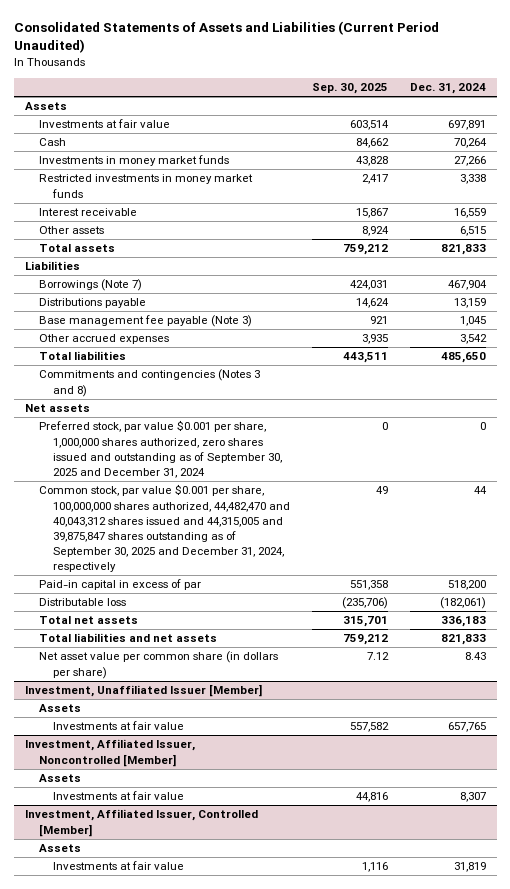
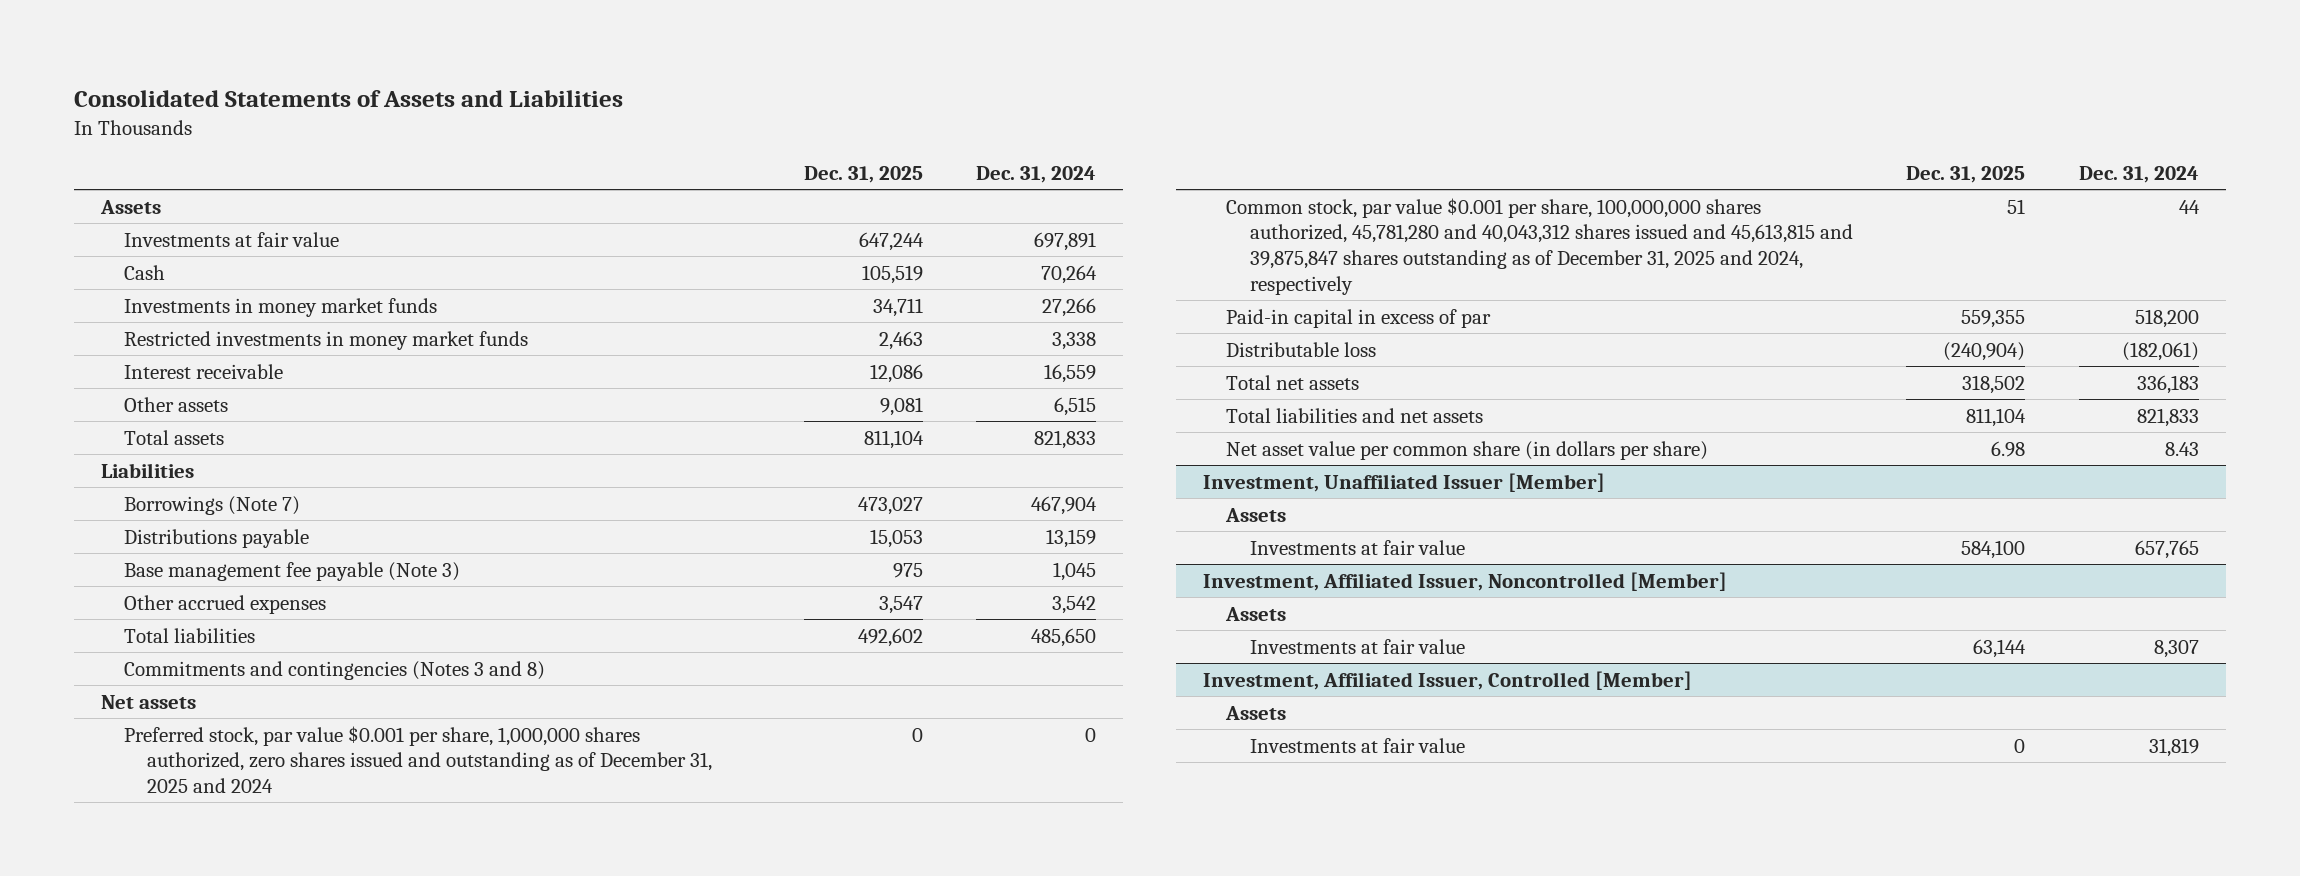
[13,21,439,54] Consolidated Statements of Assets and Liabilities (Current Period Unaudited) -> [73,89,623,107] Consolidated Statements of Assets and Liabilities
[311,83,388,95] Sep. 30, 2025 -> none
none -> [803,166,923,184] Dec. 31, 2025
[38,420,282,478] Preferred stock, par value $0.001 per share, 1,000,000 shares authorized, zero shares issued and outstanding as of September 30, 2025 and December 31, 2024 -> [123,725,712,794] Preferred stock, par value $0.001 per share, 1,000,000 shares authorized, zero shares issued and outstanding as of December 31, 2025 and 2024
[38,484,290,572] Common stock, par value $0.001 per share, 100,000,000 shares authorized, 44,482,470 and 40,043,312 shares issued and 44,315,005 and 39,875,847 shares outstanding as of September 30, 2025 and December 31, 2024, respectively -> [1226,197,1853,296] Common stock, par value $0.001 per share, 100,000,000 shares authorized, 45,781,280 and 40,043,312 shares issued and 45,613,815 and 39,875,847 shares outstanding as of December 31, 2025 and 2024, respectively

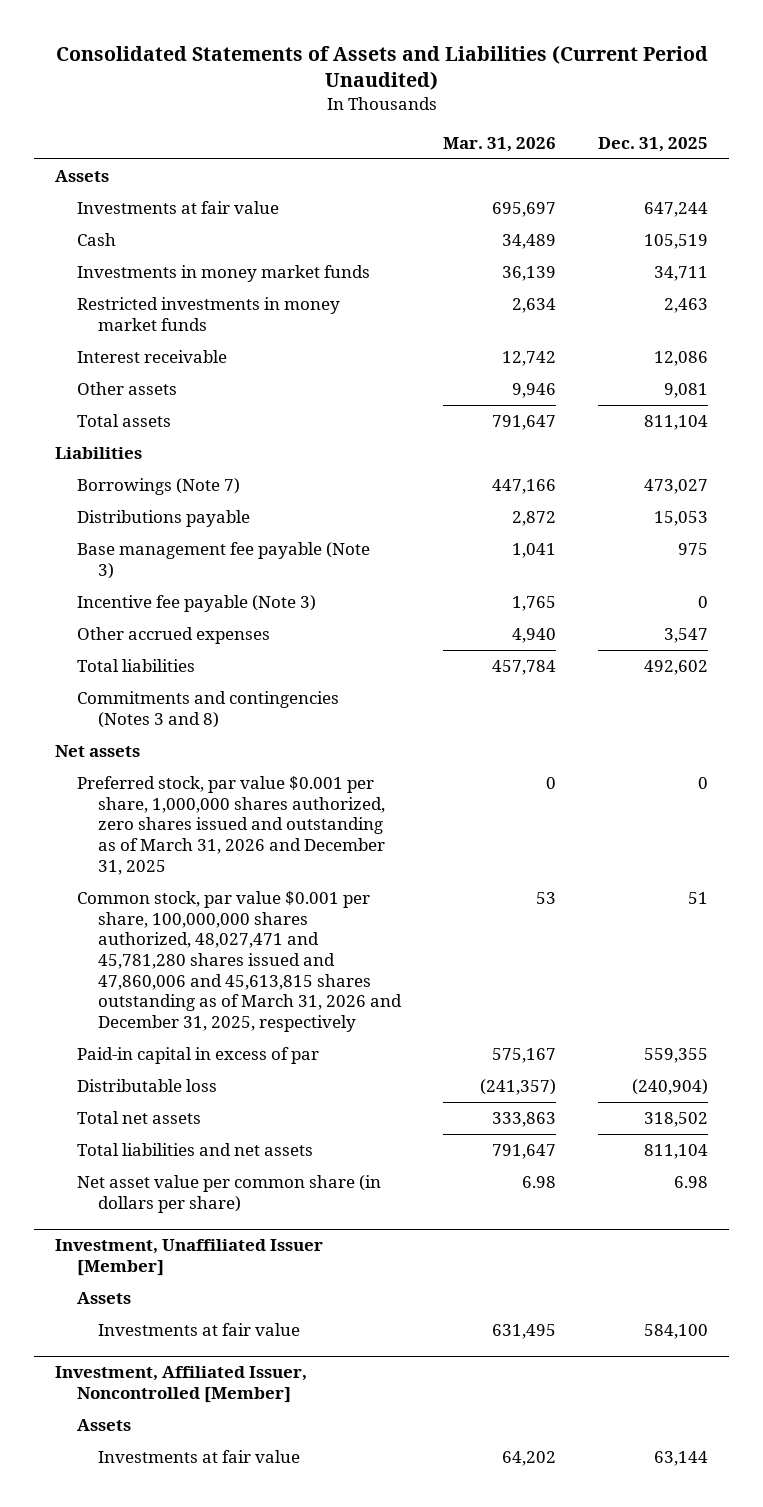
[73,89,623,107] Consolidated Statements of Assets and Liabilities -> [55,44,708,91] Consolidated Statements of Assets and Liabilities (Current Period Unaudited)
[976,166,1097,184] Dec. 31, 2024 -> none
none -> [443,137,557,153] Mar. 31, 2026
none -> [76,595,316,613] Incentive fee payable (Note 3)
[123,725,712,794] Preferred stock, par value $0.001 per share, 1,000,000 shares authorized, zero shares issued and outstanding as of December 31, 2025 and 2024 -> [76,776,386,875] Preferred stock, par value $0.001 per share, 1,000,000 shares authorized, zero shares issued and outstanding as of March 31, 2026 and December 31, 2025
[1226,197,1853,296] Common stock, par value $0.001 per share, 100,000,000 shares authorized, 45,781,280 and 40,043,312 shares issued and 45,613,815 and 39,875,847 shares outstanding as of December 31, 2025 and 2024, respectively -> [76,891,403,1033] Common stock, par value $0.001 per share, 100,000,000 shares authorized, 48,027,471 and 45,781,280 shares issued and 47,860,006 and 45,613,815 shares outstanding as of March 31, 2026 and December 31, 2025, respectively
[1203,670,1693,690] Investment, Affiliated Issuer, Controlled [Member] -> none
[1225,705,1287,720] Assets -> none
[1249,737,1465,753] Investments at fair value -> none

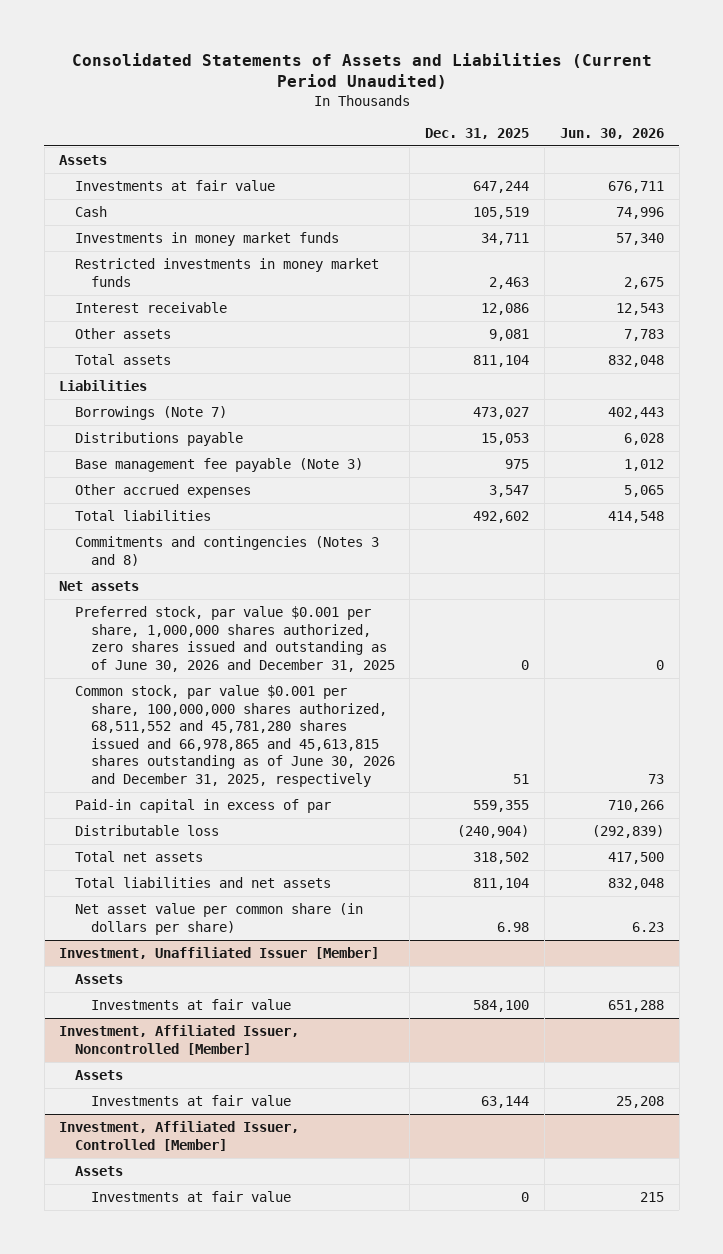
[443,137,557,153] Mar. 31, 2026 -> none
none -> [559,127,664,139] Jun. 30, 2026
[76,595,316,613] Incentive fee payable (Note 3) -> none
[76,776,386,875] Preferred stock, par value $0.001 per share, 1,000,000 shares authorized, zero shares issued and outstanding as of March 31, 2026 and December 31, 2025 -> [75,606,395,672] Preferred stock, par value $0.001 per share, 1,000,000 shares authorized, zero shares issued and outstanding as of June 30, 2026 and December 31, 2025
[76,891,403,1033] Common stock, par value $0.001 per share, 100,000,000 shares authorized, 48,027,471 and 45,781,280 shares issued and 47,860,006 and 45,613,815 shares outstanding as of March 31, 2026 and December 31, 2025, respectively -> [75,685,395,787] Common stock, par value $0.001 per share, 100,000,000 shares authorized, 68,511,552 and 45,781,280 shares issued and 66,978,865 and 45,613,815 shares outstanding as of June 30, 2026 and December 31, 2025, respectively
none -> [59,1121,300,1151] Investment, Affiliated Issuer, Controlled [Member]
none -> [75,1166,124,1177] Assets
none -> [90,1191,291,1203] Investments at fair value

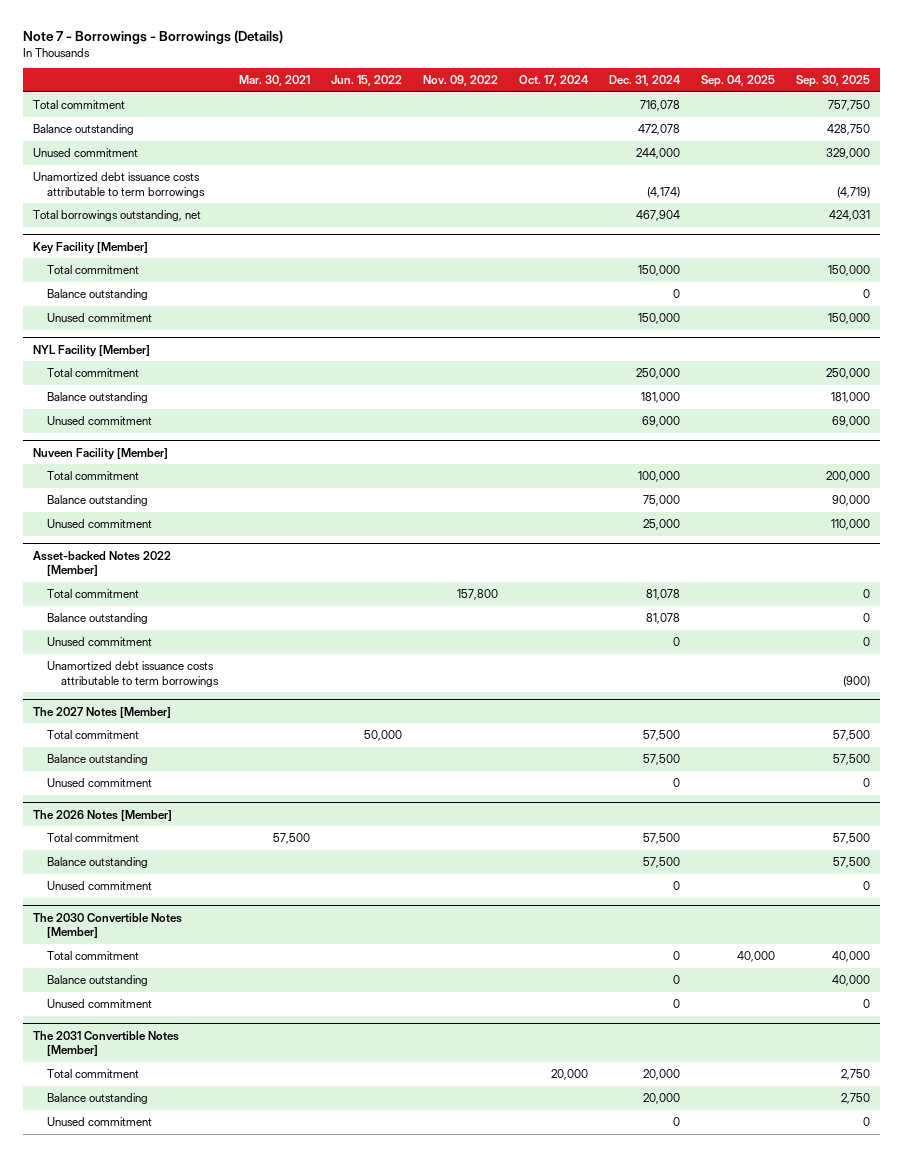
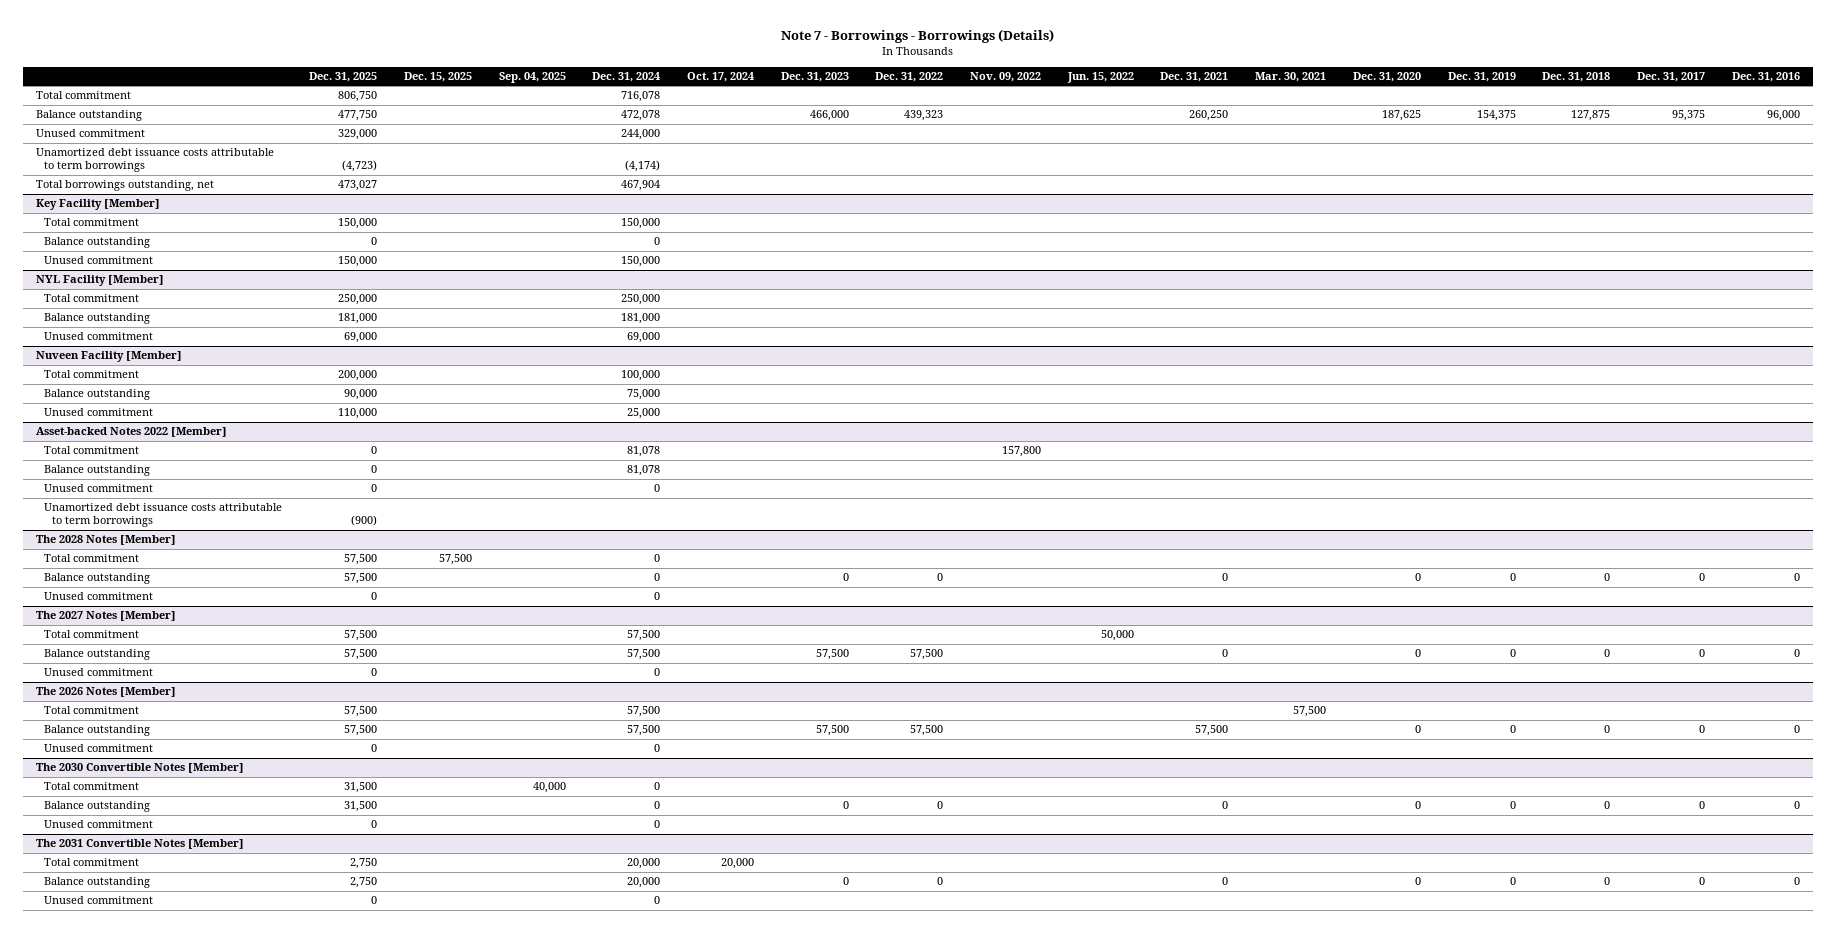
[795,75,870,88] Sep. 30, 2025 -> none
none -> [309,71,378,82] Dec. 31, 2025
none -> [403,71,472,82] Dec. 15, 2025
none -> [780,71,849,82] Dec. 31, 2023
none -> [875,71,944,82] Dec. 31, 2022
none -> [1160,71,1229,82] Dec. 31, 2021
none -> [1352,71,1421,82] Dec. 31, 2020
none -> [1447,71,1516,82] Dec. 31, 2019
none -> [1542,71,1611,82] Dec. 31, 2018
none -> [1636,71,1705,82] Dec. 31, 2017
none -> [1731,71,1800,82] Dec. 31, 2016
none -> [36,535,177,546] The 2028 Notes [Member]
none -> [44,554,140,563] Total commitment
none -> [44,573,151,585] Balance outstanding
none -> [44,592,154,601] Unused commitment

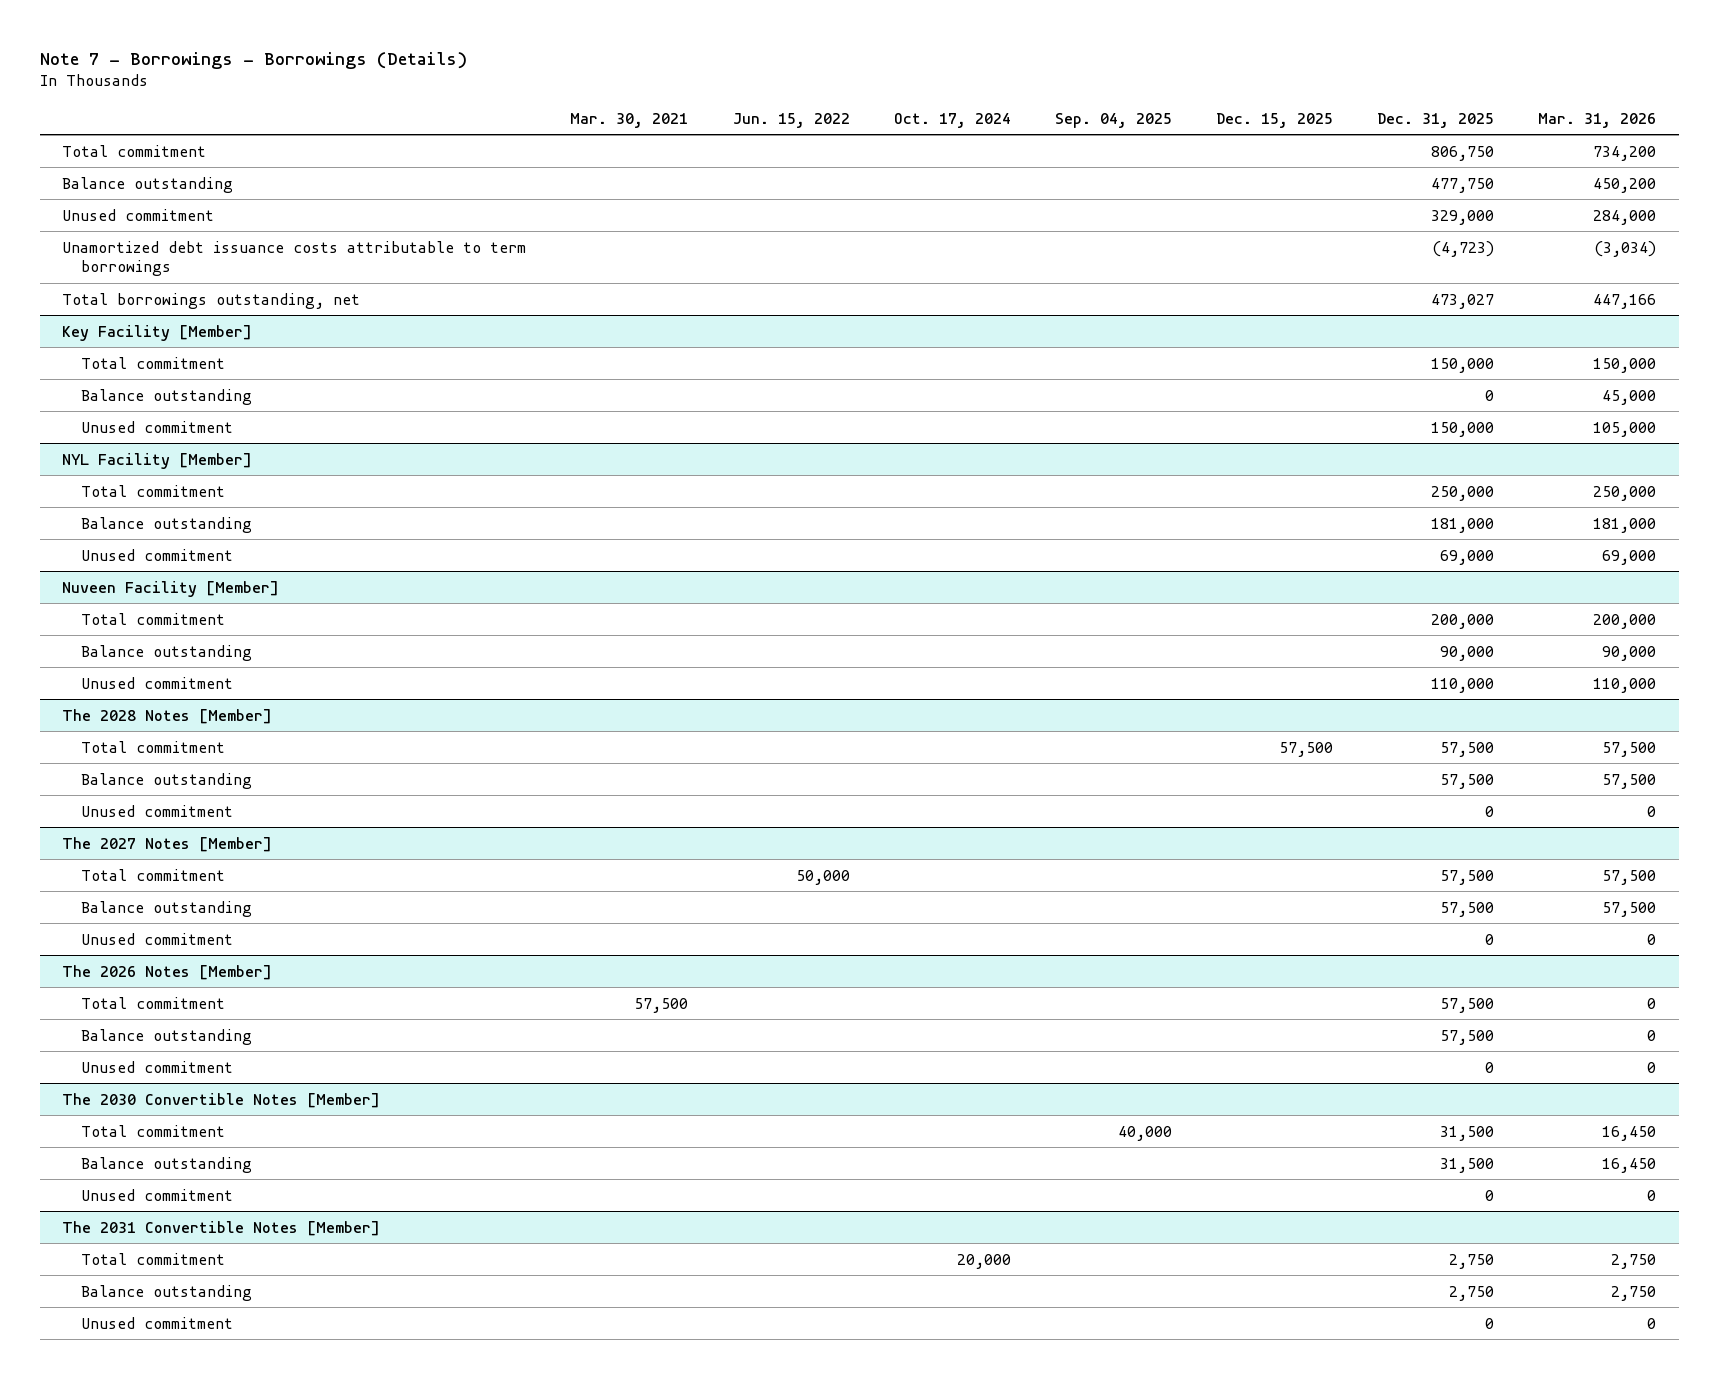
[592,71,661,82] Dec. 31, 2024 -> none
[780,71,849,82] Dec. 31, 2023 -> none
[875,71,944,82] Dec. 31, 2022 -> none
[970,71,1042,82] Nov. 09, 2022 -> none
[1160,71,1229,82] Dec. 31, 2021 -> none
[1352,71,1421,82] Dec. 31, 2020 -> none
[1447,71,1516,82] Dec. 31, 2019 -> none
[1542,71,1611,82] Dec. 31, 2018 -> none
[1636,71,1705,82] Dec. 31, 2017 -> none
[1731,71,1800,82] Dec. 31, 2016 -> none
none -> [1538,112,1657,128] Mar. 31, 2026
[36,427,228,438] Asset-backed Notes 2022 [Member] -> none
[44,446,140,455] Total commitment -> none
[44,465,151,477] Balance outstanding -> none
[44,484,154,493] Unused commitment -> none
[44,503,283,528] Unamortized debt issuance costs attributable to term borrowings -> none

